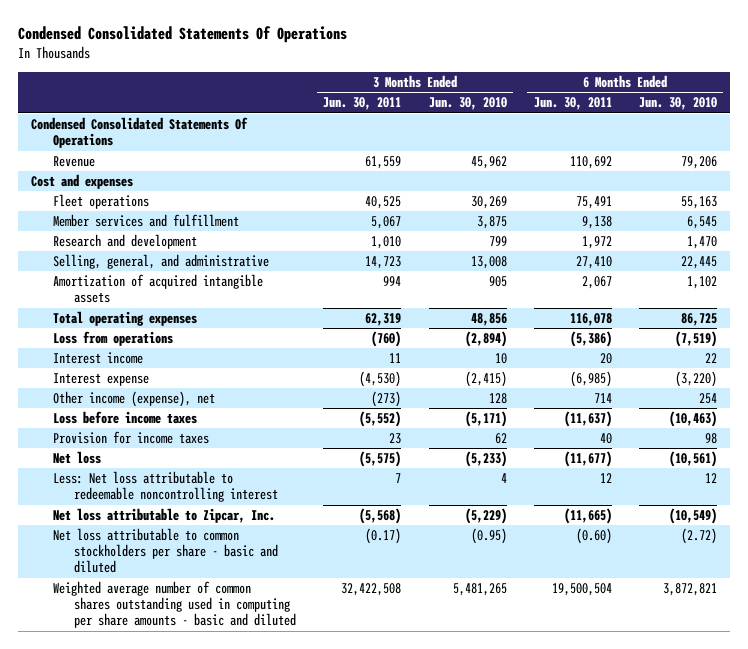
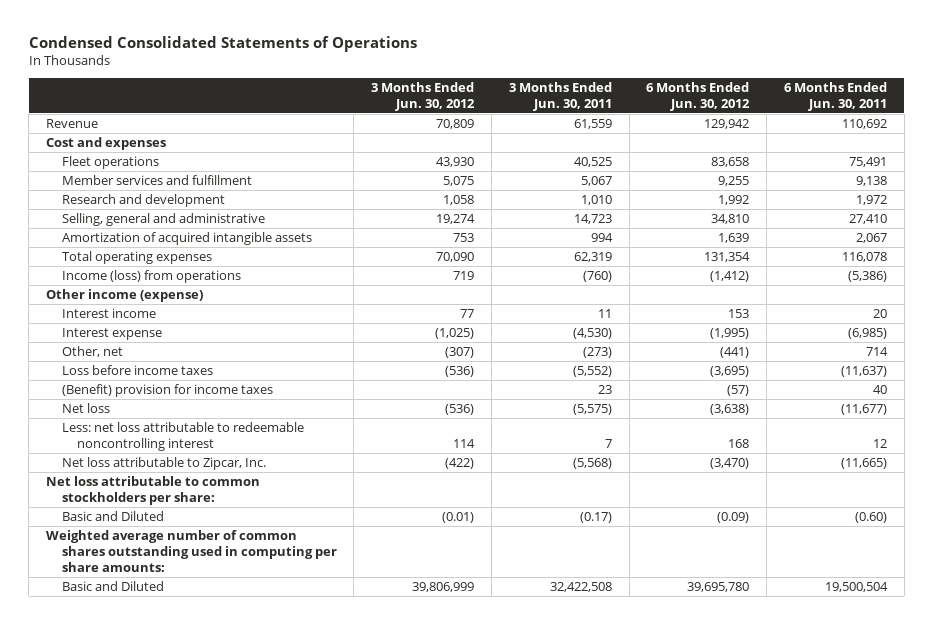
[17,26,347,44] Condensed Consolidated Statements Of Operations -> [28,36,417,53] Condensed Consolidated Statements of Operations
[428,97,507,111] Jun. 30, 2010 -> none
[638,97,717,111] Jun. 30, 2010 -> none
none -> [371,81,476,111] 3 Months Ended Jun. 30, 2012
none -> [646,81,751,111] 6 Months Ended Jun. 30, 2012
[31,117,249,149] Condensed Consolidated Statements Of Operations -> none
[52,254,269,270] Selling, general, and administrative -> [61,212,265,226] Selling, general and administrative
[52,331,173,347] Loss from operations -> [61,269,241,283] Income (loss) from operations
none -> [46,288,204,302] Other income (expense)
[52,391,215,408] Other income (expense), net -> [61,345,123,357] Other, net
[52,431,209,445] Provision for income taxes -> [61,383,273,397] (Benefit) provision for income taxes
[52,471,279,503] Less: Net loss attributable to redeemable noncontrolling interest -> [61,421,304,451] Less: net loss attributable to redeemable noncontrolling interest
none -> [46,475,261,505] Net loss attributable to common stockholders per share:
[52,528,279,574] Net loss attributable to common stockholders per share - basic and diluted -> [61,510,164,521] Basic and Diluted
none -> [46,529,337,572] Weighted average number of common shares outstanding used in computing per share amounts:
[52,581,297,629] Weighted average number of common shares outstanding used in computing per share amounts - basic and diluted -> [61,580,164,591] Basic and Diluted

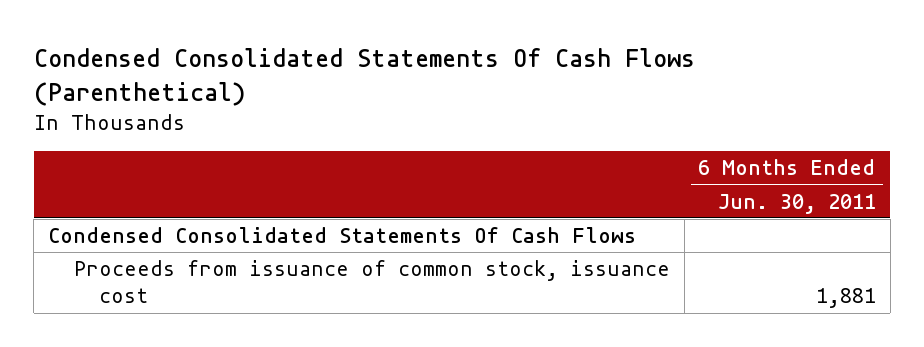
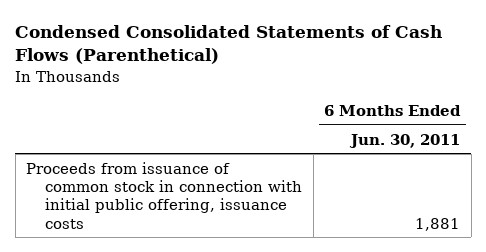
[33,48,695,106] Condensed Consolidated Statements Of Cash Flows (Parenthetical) -> [15,25,443,65] Condensed Consolidated Statements of Cash Flows (Parenthetical)
[48,227,637,244] Condensed Consolidated Statements Of Cash Flows -> none
[73,260,670,304] Proceeds from issuance of common stock, issuance cost -> [26,161,303,229] Proceeds from issuance of common stock in connection with initial public offering, issuance costs

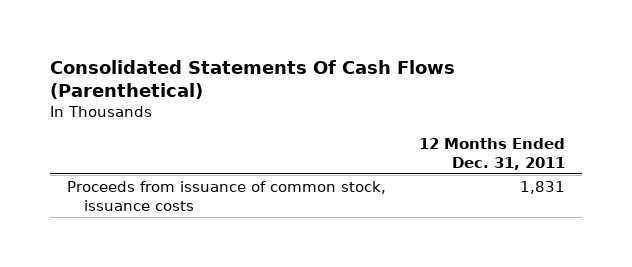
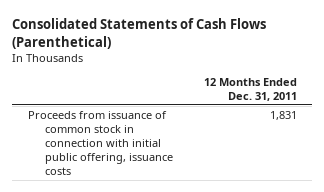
[50,59,456,99] Consolidated Statements Of Cash Flows (Parenthetical) -> [12,18,267,49] Consolidated Statements of Cash Flows (Parenthetical)
[66,181,386,211] Proceeds from issuance of common stock, issuance costs -> [27,110,173,176] Proceeds from issuance of common stock in connection with initial public offering, issuance costs

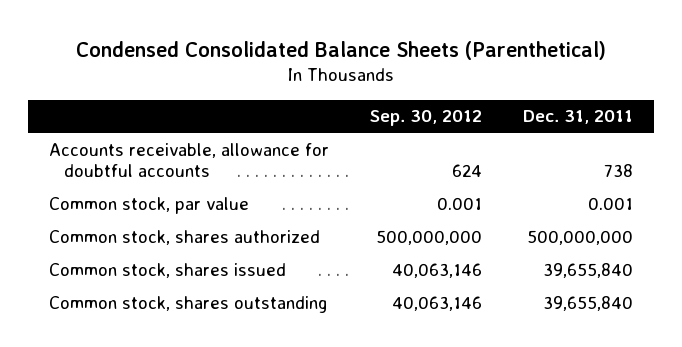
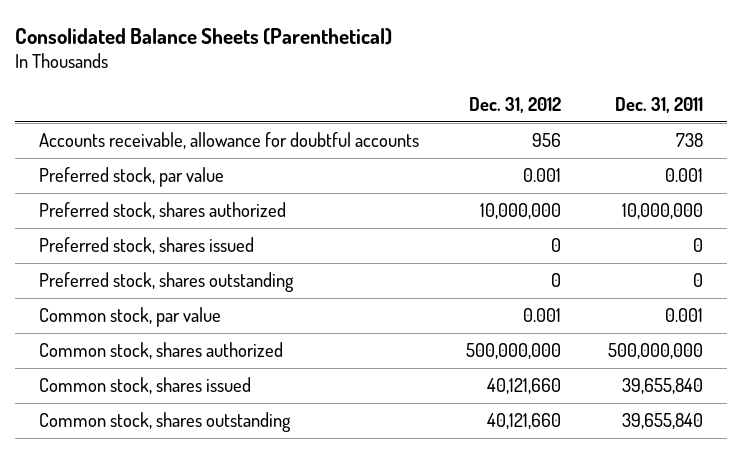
[76,40,607,60] Condensed Consolidated Balance Sheets (Parenthetical) -> [14,27,392,45] Consolidated Balance Sheets (Parenthetical)
[370,110,483,127] Sep. 30, 2012 -> none
none -> [468,97,561,114] Dec. 31, 2012
none -> [38,167,224,188] Preferred stock, par value
none -> [38,202,286,220] Preferred stock, shares authorized
none -> [38,237,254,255] Preferred stock, shares issued
none -> [38,272,294,293] Preferred stock, shares outstanding

